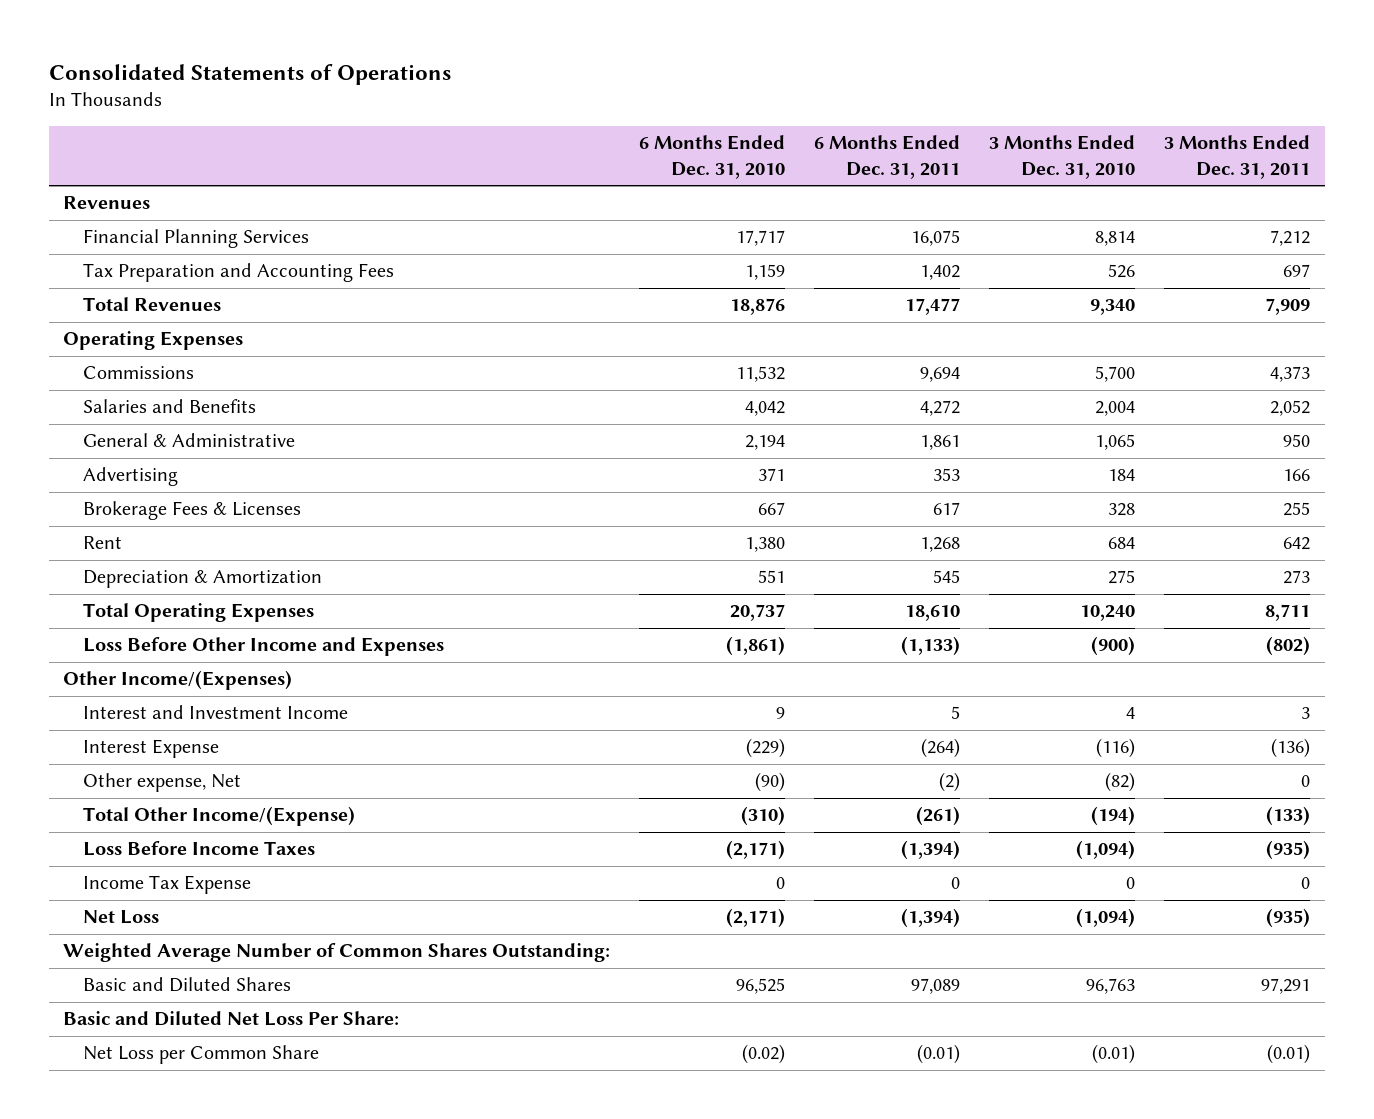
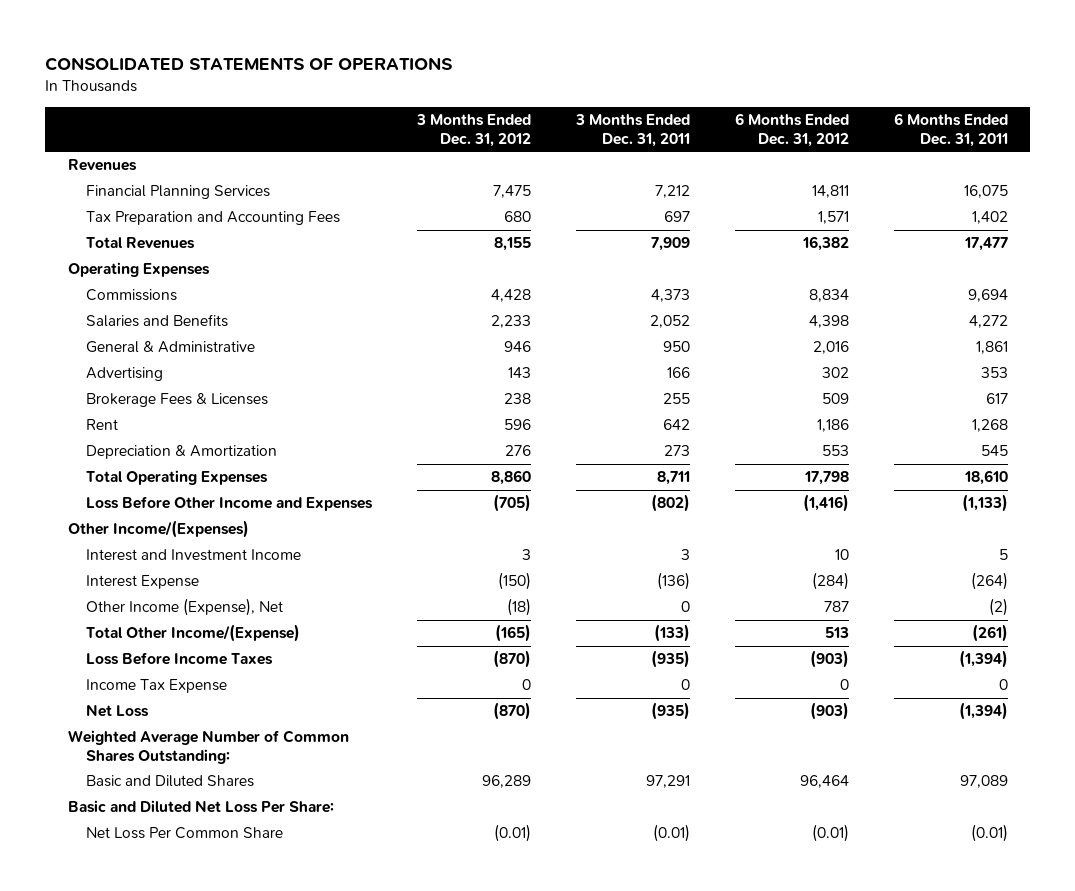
[48,63,451,85] Consolidated Statements of Operations -> [45,56,454,71] CONSOLIDATED STATEMENTS OF OPERATIONS
[639,135,786,179] 6 Months Ended Dec. 31, 2010 -> none
[989,135,1136,179] 3 Months Ended Dec. 31, 2010 -> none
none -> [416,113,532,147] 3 Months Ended Dec. 31, 2012
none -> [734,112,849,147] 6 Months Ended Dec. 31, 2012
[82,773,241,793] Other expense, Net -> [86,598,284,617] Other Income (Expense), Net
[82,1045,319,1065] Net Loss per Common Share -> [86,827,284,840] Net Loss Per Common Share

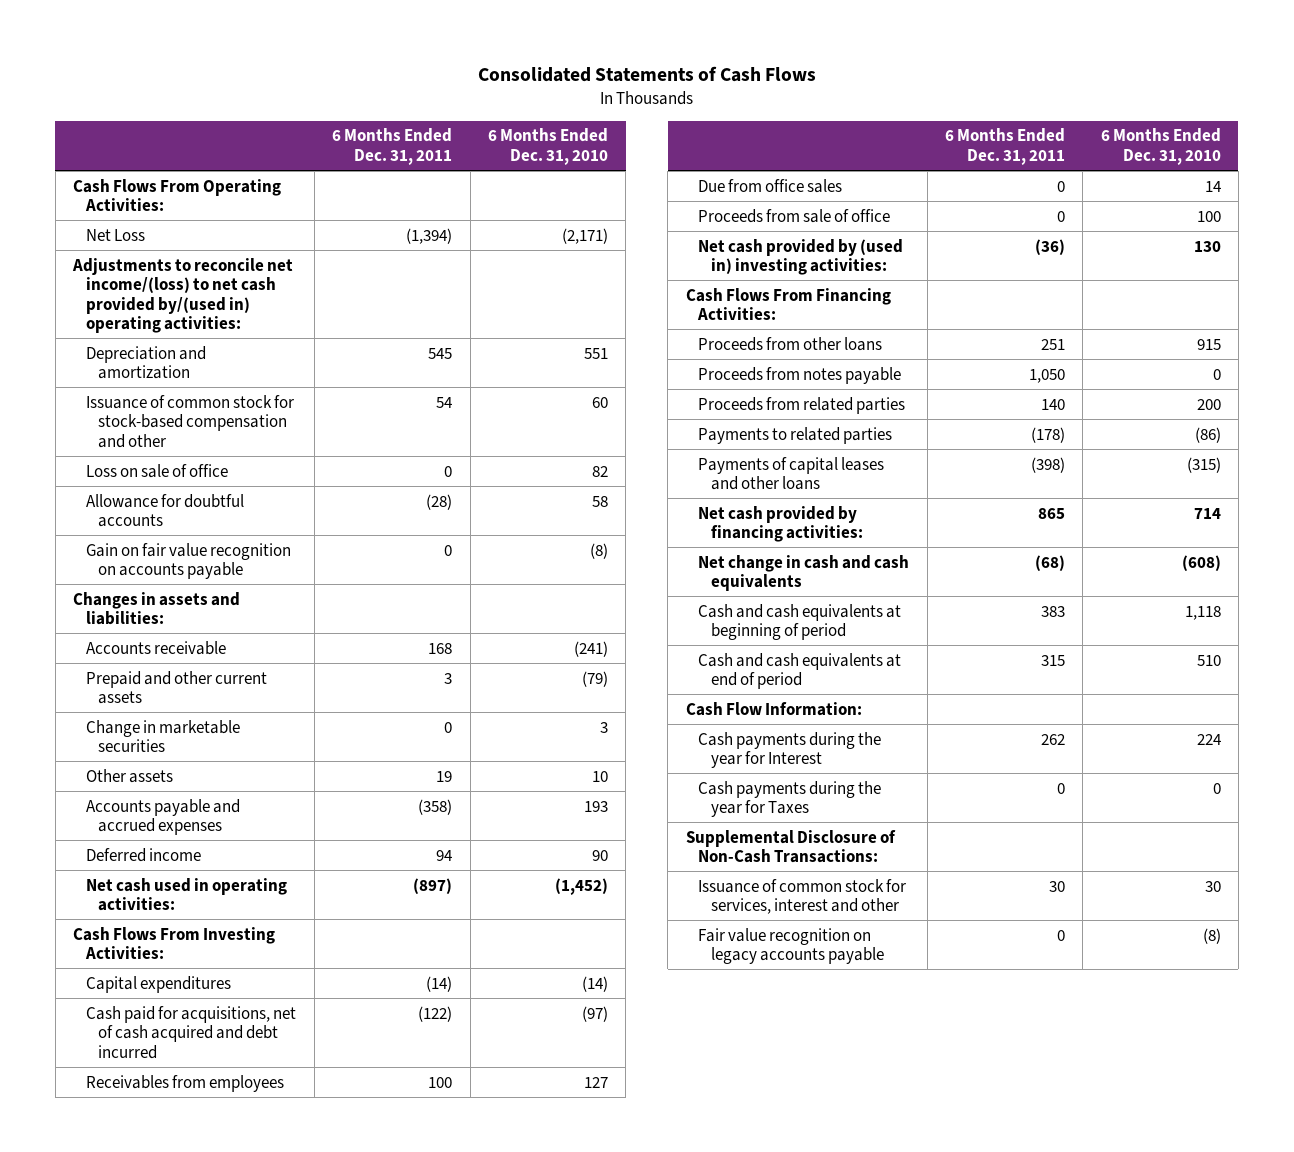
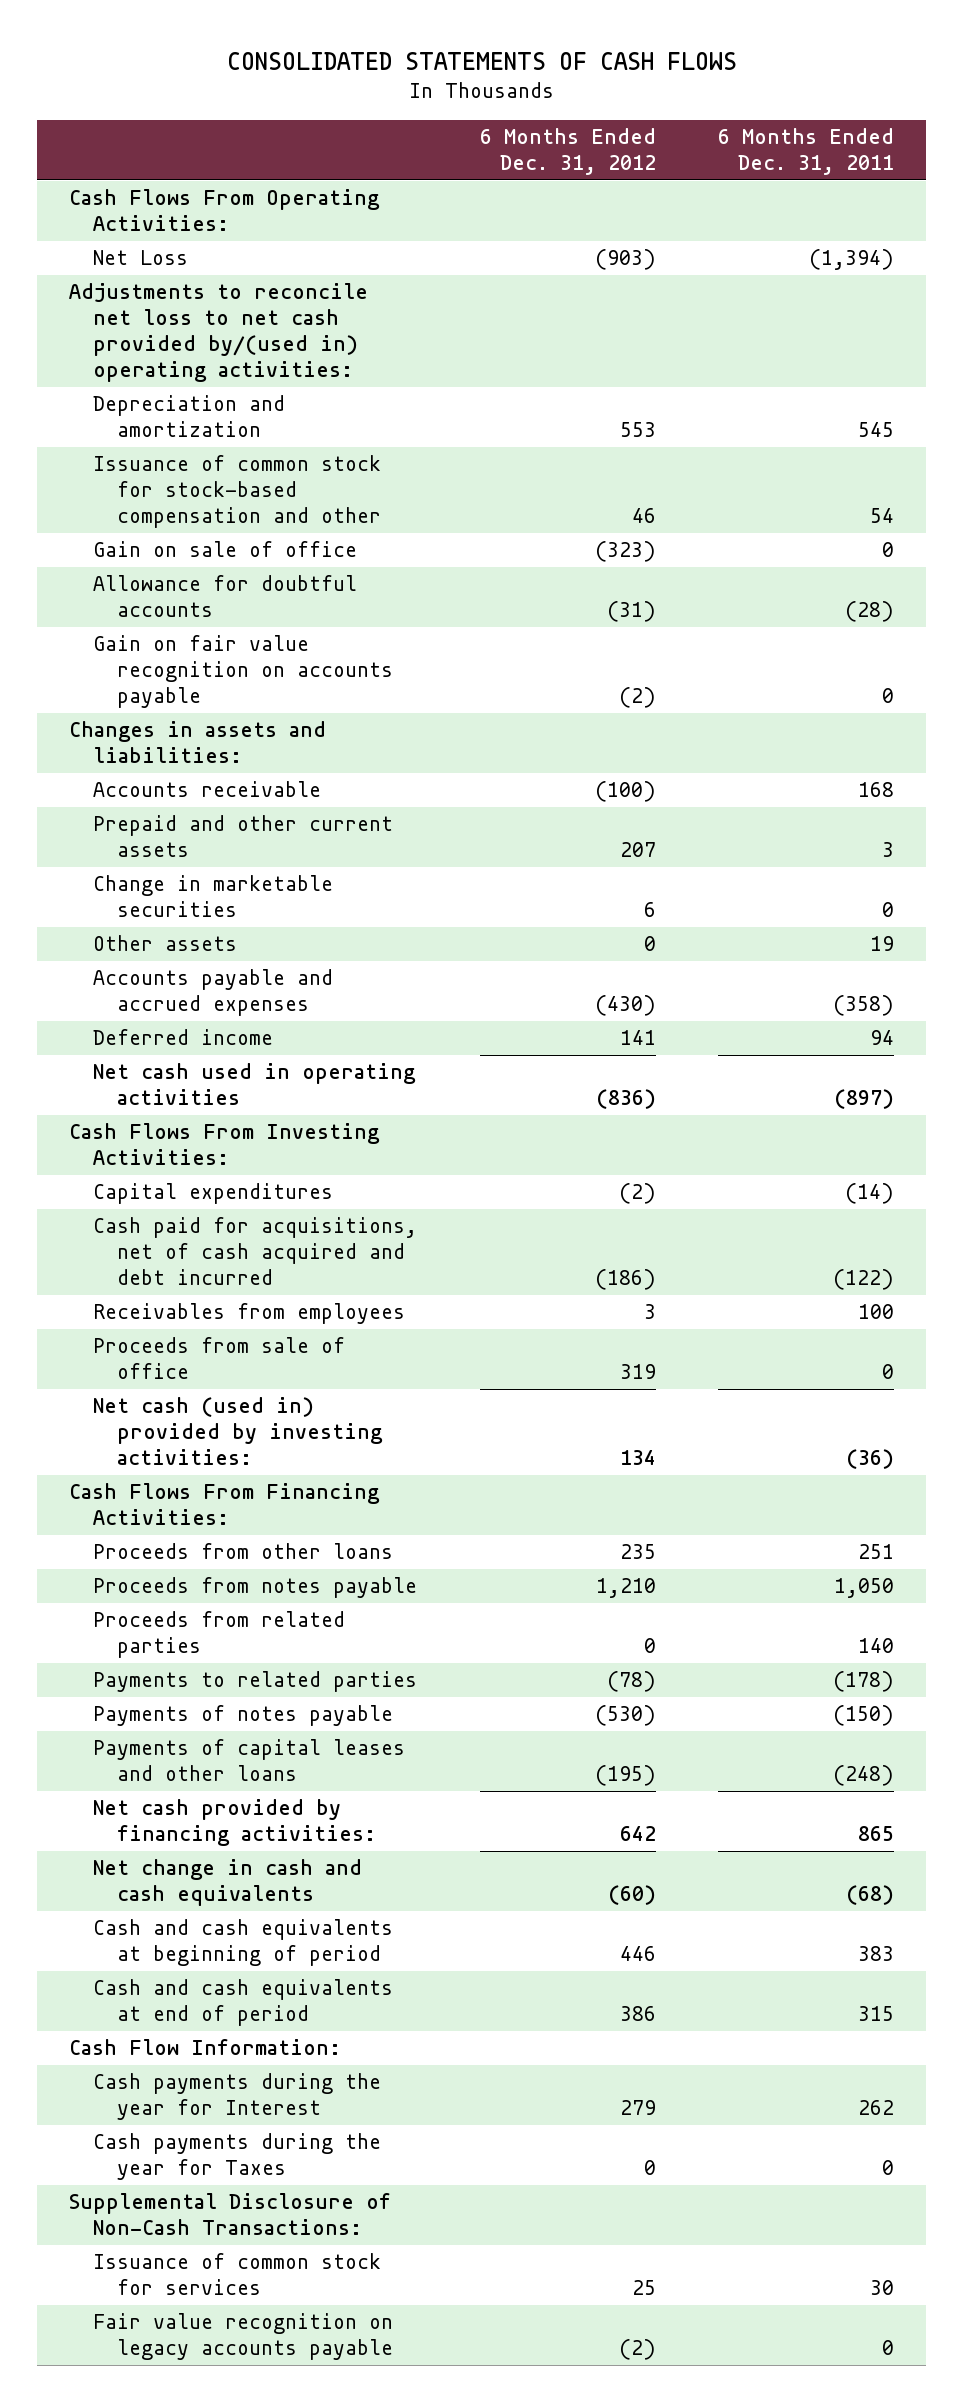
[477,66,816,83] Consolidated Statements of Cash Flows -> [226,52,737,71] CONSOLIDATED STATEMENTS OF CASH FLOWS
[487,128,608,165] 6 Months Ended Dec. 31, 2010 -> none
none -> [479,128,656,175] 6 Months Ended Dec. 31, 2012
[72,257,294,334] Adjustments to reconcile net income/(loss) to net cash provided by/(used in) operating activities: -> [68,283,368,383] Adjustments to reconcile net loss to net cash provided by/(used in) operating activities:
[85,463,228,478] Loss on sale of office -> [92,541,357,558] Gain on sale of office
[85,877,287,912] Net cash used in operating activities: -> [92,1063,416,1106] Net cash used in operating activities
[698,178,843,193] Due from office sales -> none
[698,238,904,276] Net cash provided by (used in) investing activities: -> [92,1397,383,1466] Net cash (used in) provided by investing activities:
none -> [92,1705,393,1727] Payments of notes payable
[1030,456,1065,473] (398) -> [833,1765,895,1787] (248)
[698,878,907,915] Issuance of common stock for services, interest and other -> [92,2253,381,2296] Issuance of common stock for services

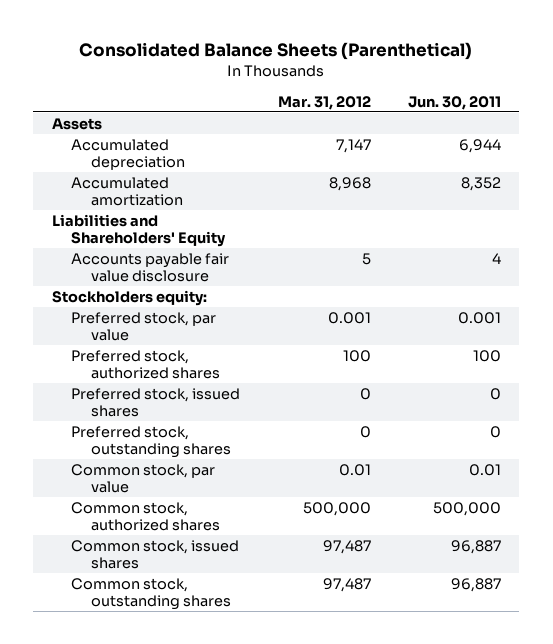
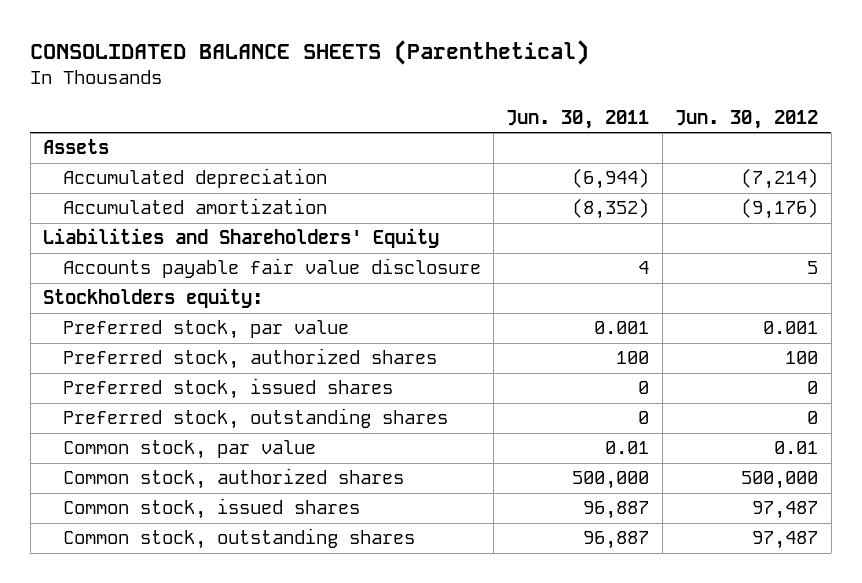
[79,42,473,61] Consolidated Balance Sheets (Parenthetical) -> [30,40,590,66] CONSOLIDATED BALANCE SHEETS (Parenthetical)
[277,95,371,110] Mar. 31, 2012 -> none
none -> [675,110,819,130] Jun. 30, 2012
[458,138,501,153] 6,944 -> [572,168,650,190] (6,944)
[460,176,501,191] 8,352 -> [572,198,650,220] (8,352)

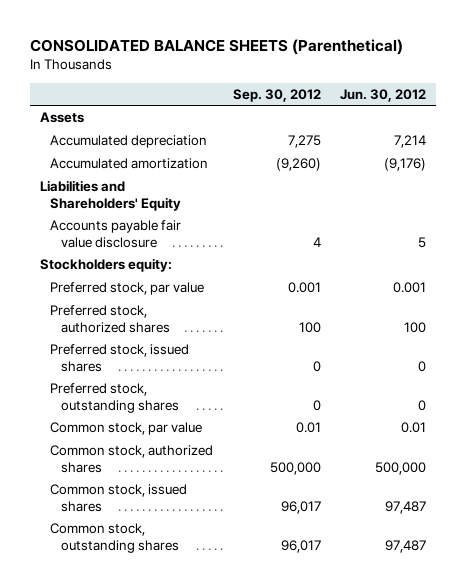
[506,110,650,130] Jun. 30, 2011 -> none
none -> [232,88,321,102] Sep. 30, 2012
[741,168,819,190] (7,214) -> [394,135,427,149] 7,214

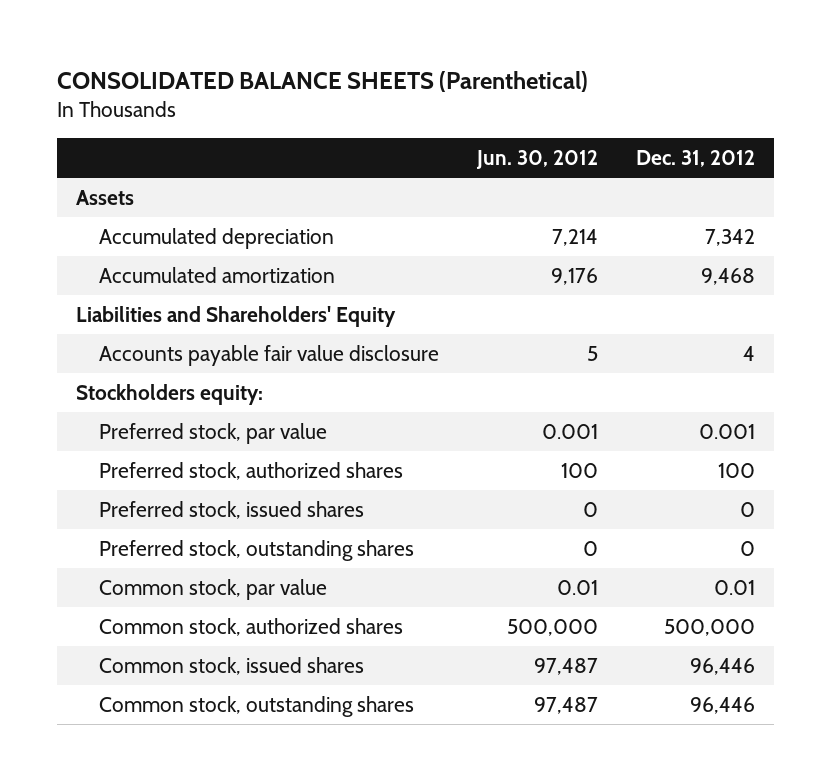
[232,88,321,102] Sep. 30, 2012 -> none
none -> [636,149,756,167] Dec. 31, 2012
[384,158,427,172] (9,176) -> [551,267,599,285] 9,176

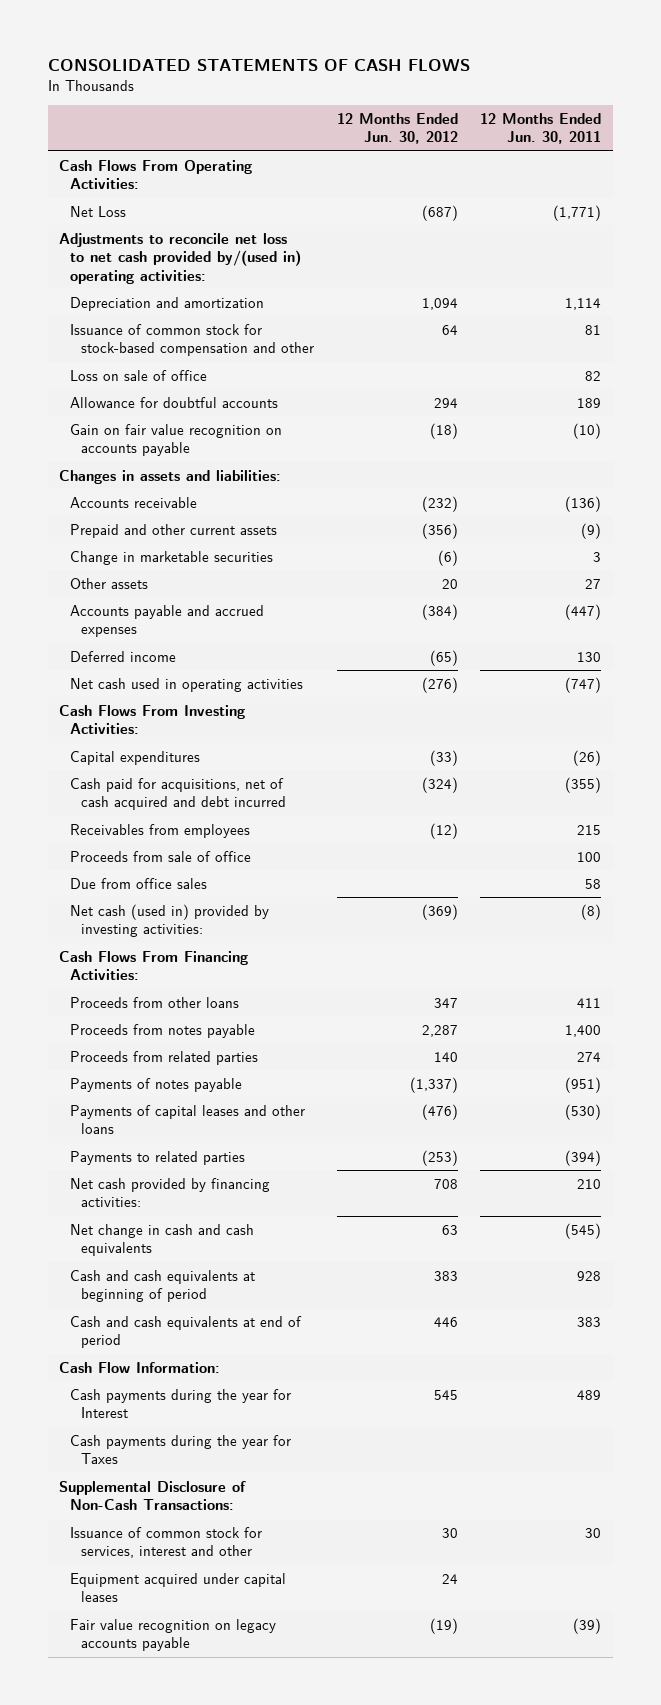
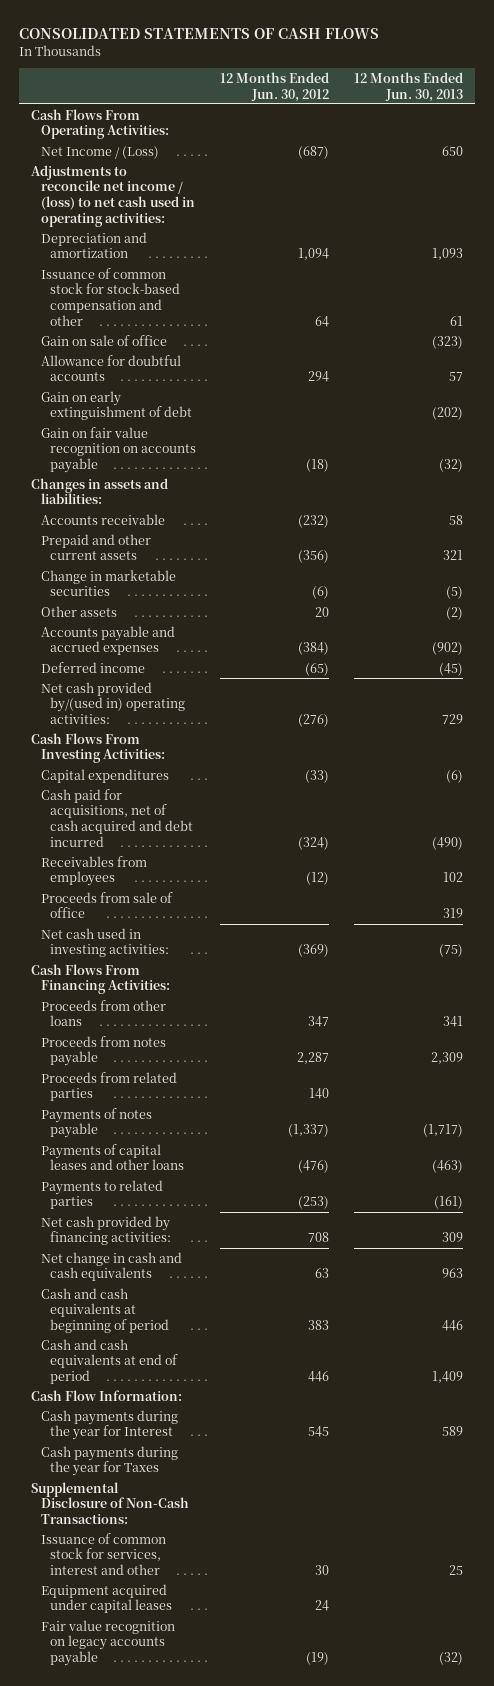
[480,113,602,145] 12 Months Ended Jun. 30, 2011 -> none
none -> [353,71,463,102] 12 Months Ended Jun. 30, 2013
[70,205,127,217] Net Loss -> [40,145,159,159] Net Income / (Loss)
[59,232,302,284] Adjustments to reconcile net loss to net cash provided by/(used in) operating activities: -> [31,164,195,227] Adjustments to reconcile net income / (loss) to net cash used in operating activities:
[70,369,208,381] Loss on sale of office -> [40,334,167,346] Gain on sale of office
none -> [40,390,193,421] Gain on early extinguishment of debt
[70,677,304,692] Net cash used in operating activities -> [40,681,186,725] Net cash provided by/(used in) operating activities:
[70,877,208,889] Due from office sales -> none
[70,903,270,938] Net cash (used in) provided by investing activities: -> [40,927,170,958] Net cash used in investing activities:

